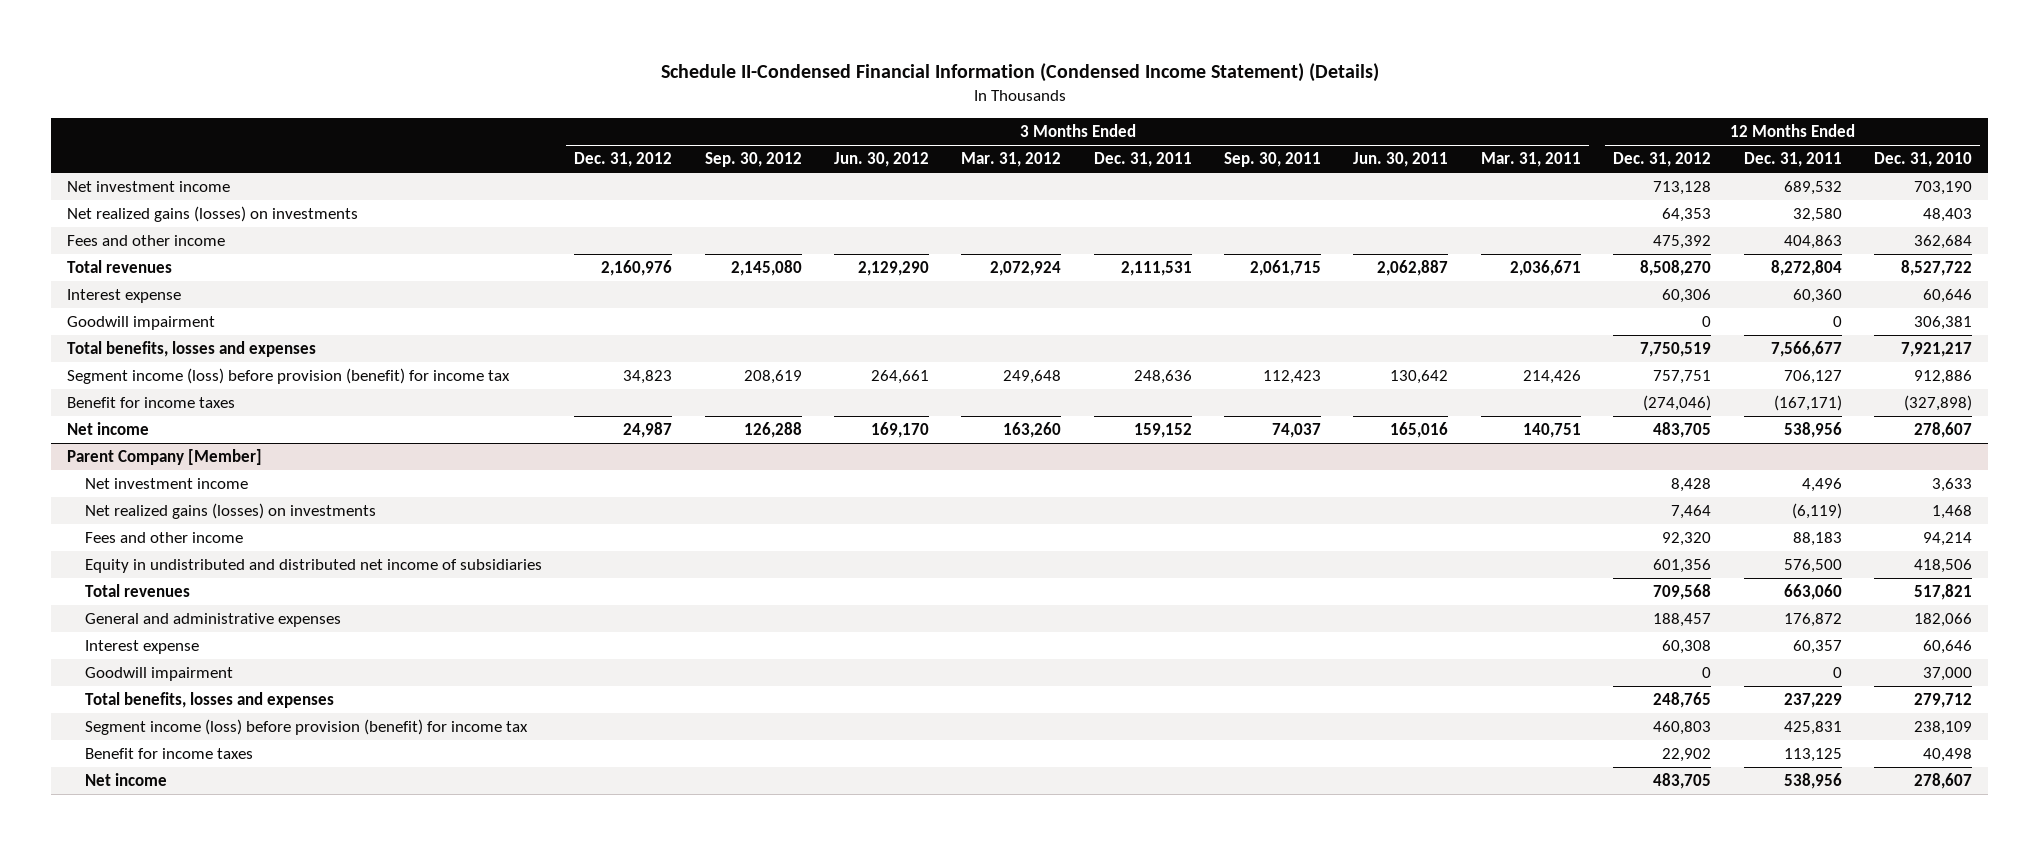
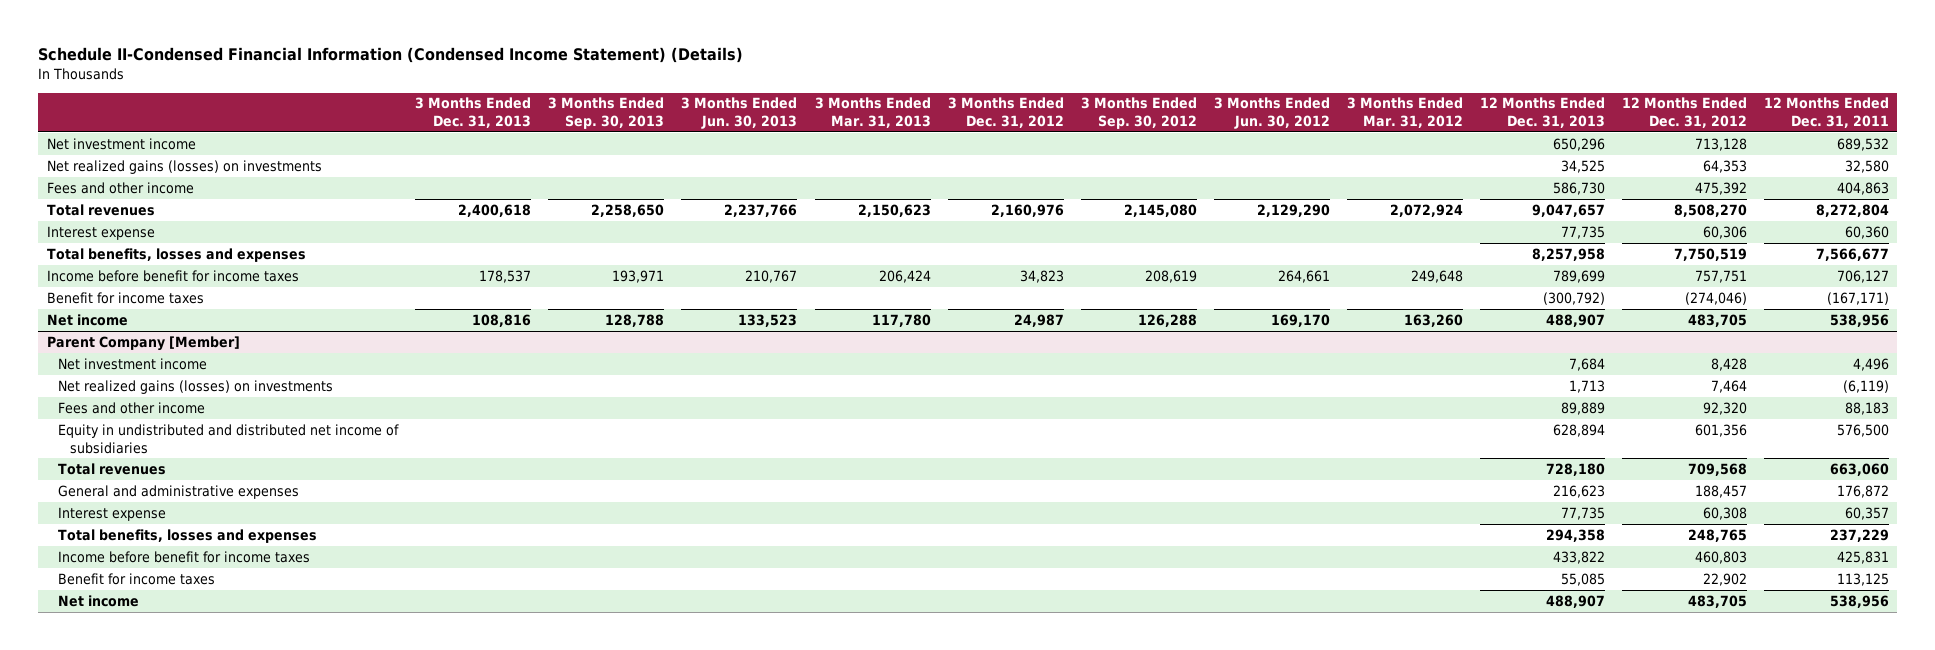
[1093,152,1192,168] Dec. 31, 2011 -> none
[1224,152,1322,168] Sep. 30, 2011 -> none
[1353,152,1449,168] Jun. 30, 2011 -> none
[1480,152,1581,168] Mar. 31, 2011 -> none
[1873,152,1972,168] Dec. 31, 2010 -> none
none -> [415,97,532,129] 3 Months Ended Dec. 31, 2013
none -> [548,97,665,130] 3 Months Ended Sep. 30, 2013
none -> [681,97,798,130] 3 Months Ended Jun. 30, 2013
none -> [814,97,931,129] 3 Months Ended Mar. 31, 2013
none -> [1479,97,1605,129] 12 Months Ended Dec. 31, 2013
[67,316,216,331] Goodwill impairment -> none
[67,368,511,385] Segment income (loss) before provision (benefit) for income tax -> [46,269,299,282] Income before benefit for income taxes
[84,667,233,682] Goodwill impairment -> none
[84,719,528,736] Segment income (loss) before provision (benefit) for income tax -> [58,550,311,563] Income before benefit for income taxes

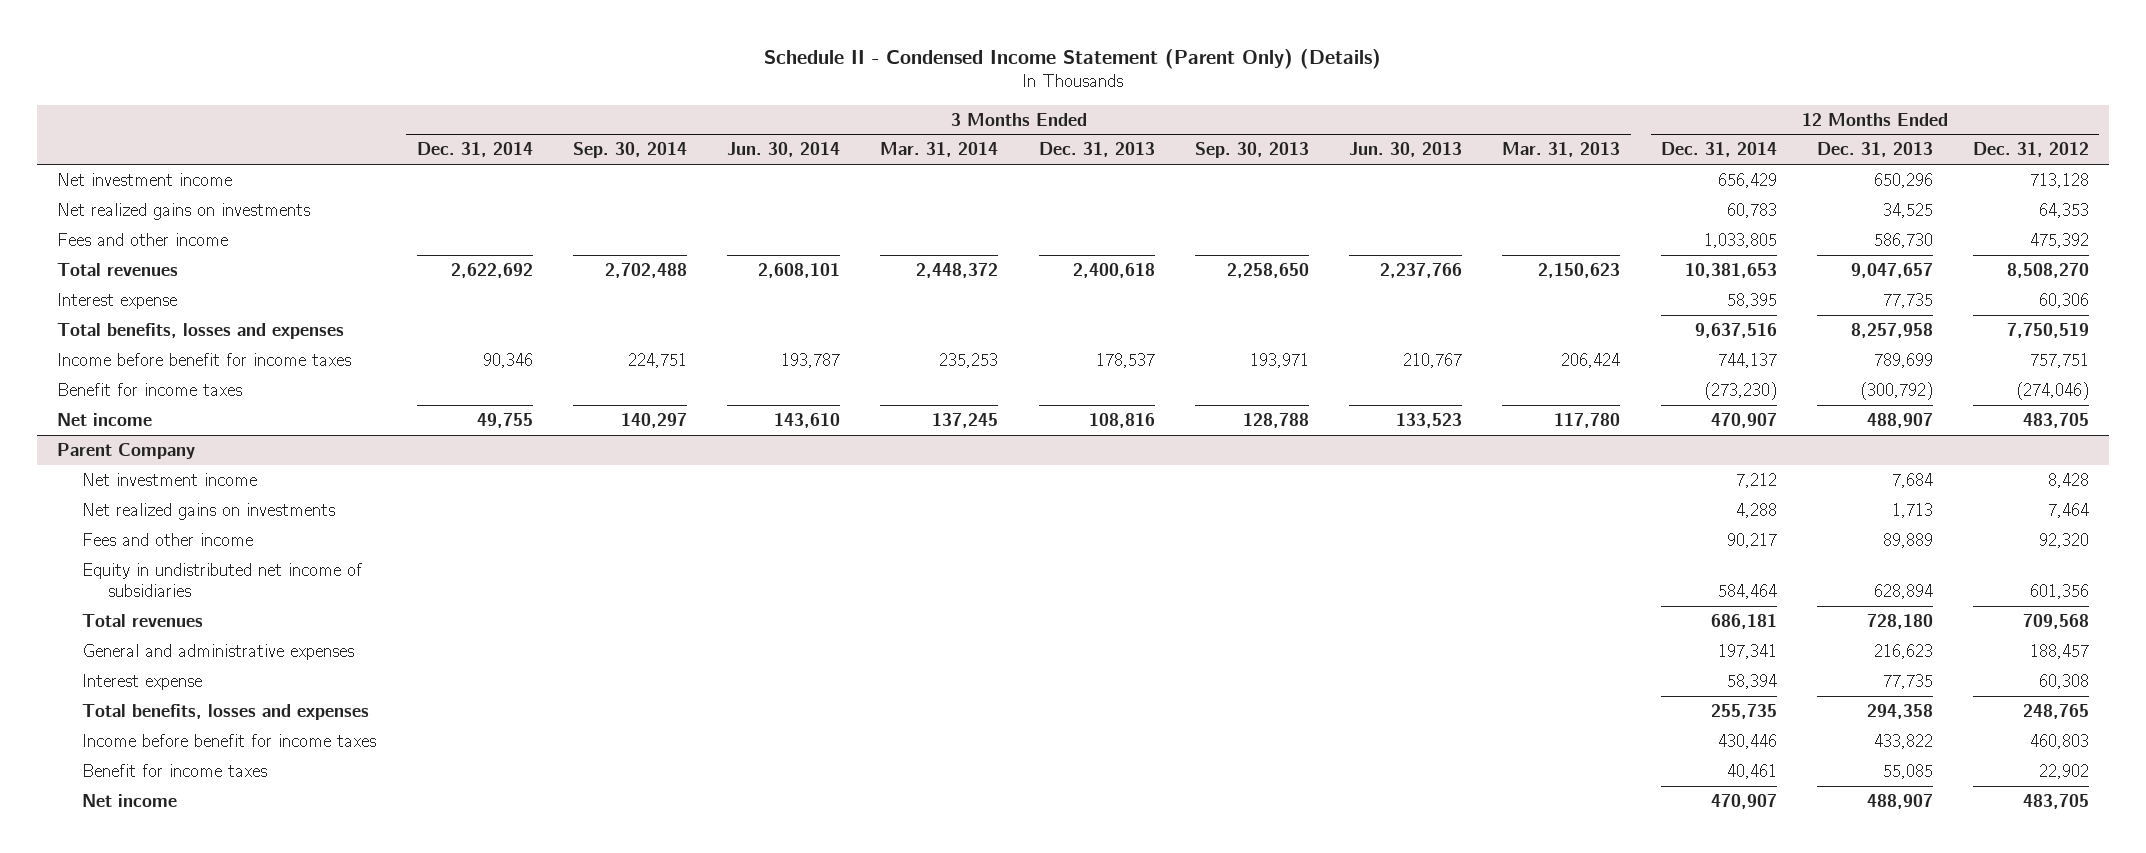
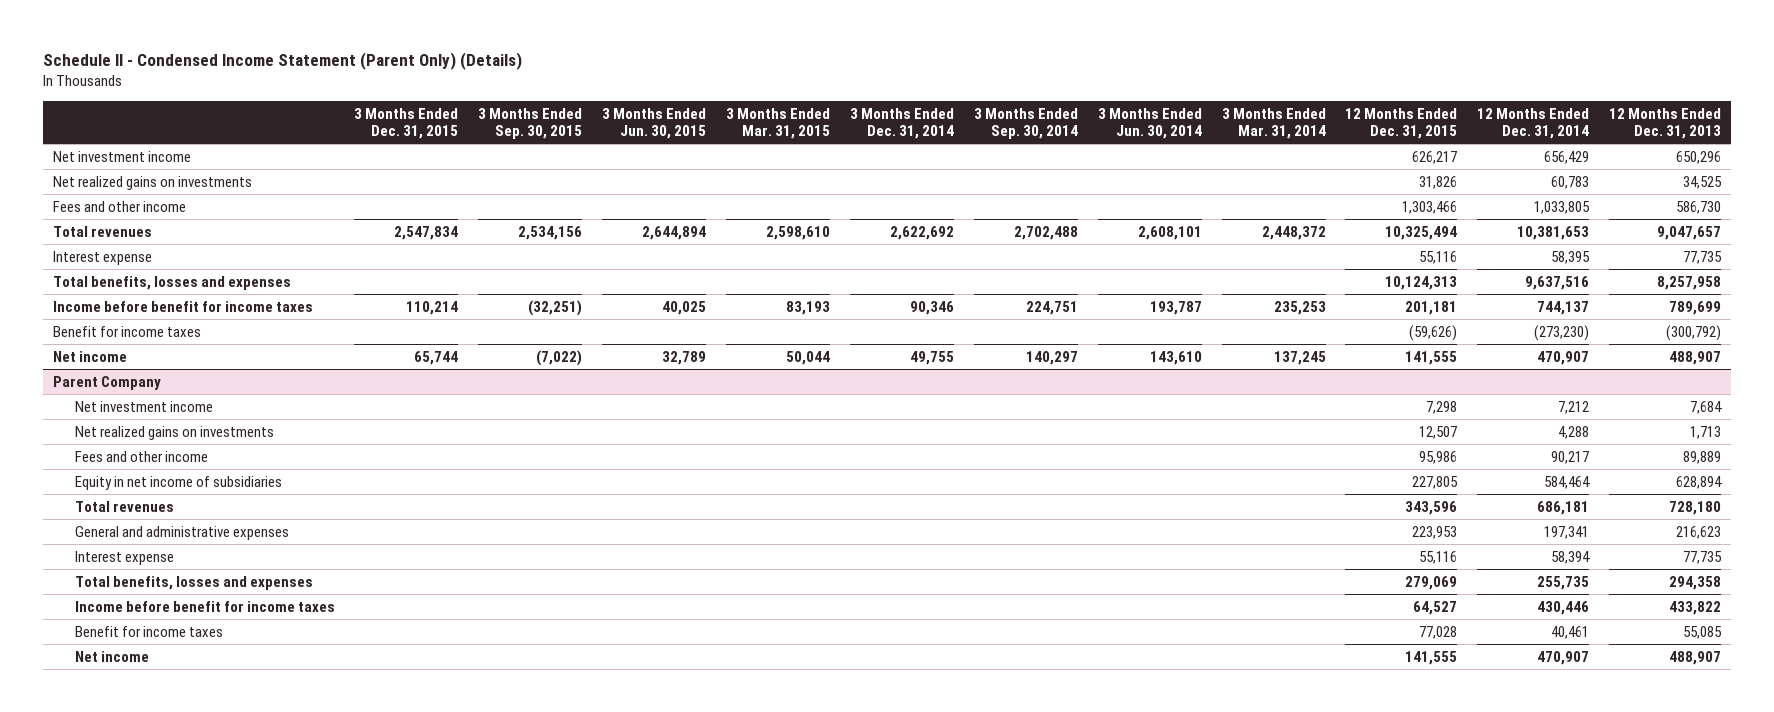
[1038,142,1155,158] Dec. 31, 2013 -> none
[1194,142,1309,159] Sep. 30, 2013 -> none
[1349,142,1463,158] Jun. 30, 2013 -> none
[1502,142,1621,158] Mar. 31, 2013 -> none
[1973,142,2090,158] Dec. 31, 2012 -> none
none -> [354,107,459,140] 3 Months Ended Dec. 31, 2015
none -> [478,107,583,140] 3 Months Ended Sep. 30, 2015
none -> [602,107,707,140] 3 Months Ended Jun. 30, 2015
none -> [726,107,831,140] 3 Months Ended Mar. 31, 2015
none -> [1345,107,1458,140] 12 Months Ended Dec. 31, 2015
[82,562,363,598] Equity in undistributed net income of subsidiaries -> [74,475,282,490] Equity in net income of subsidiaries

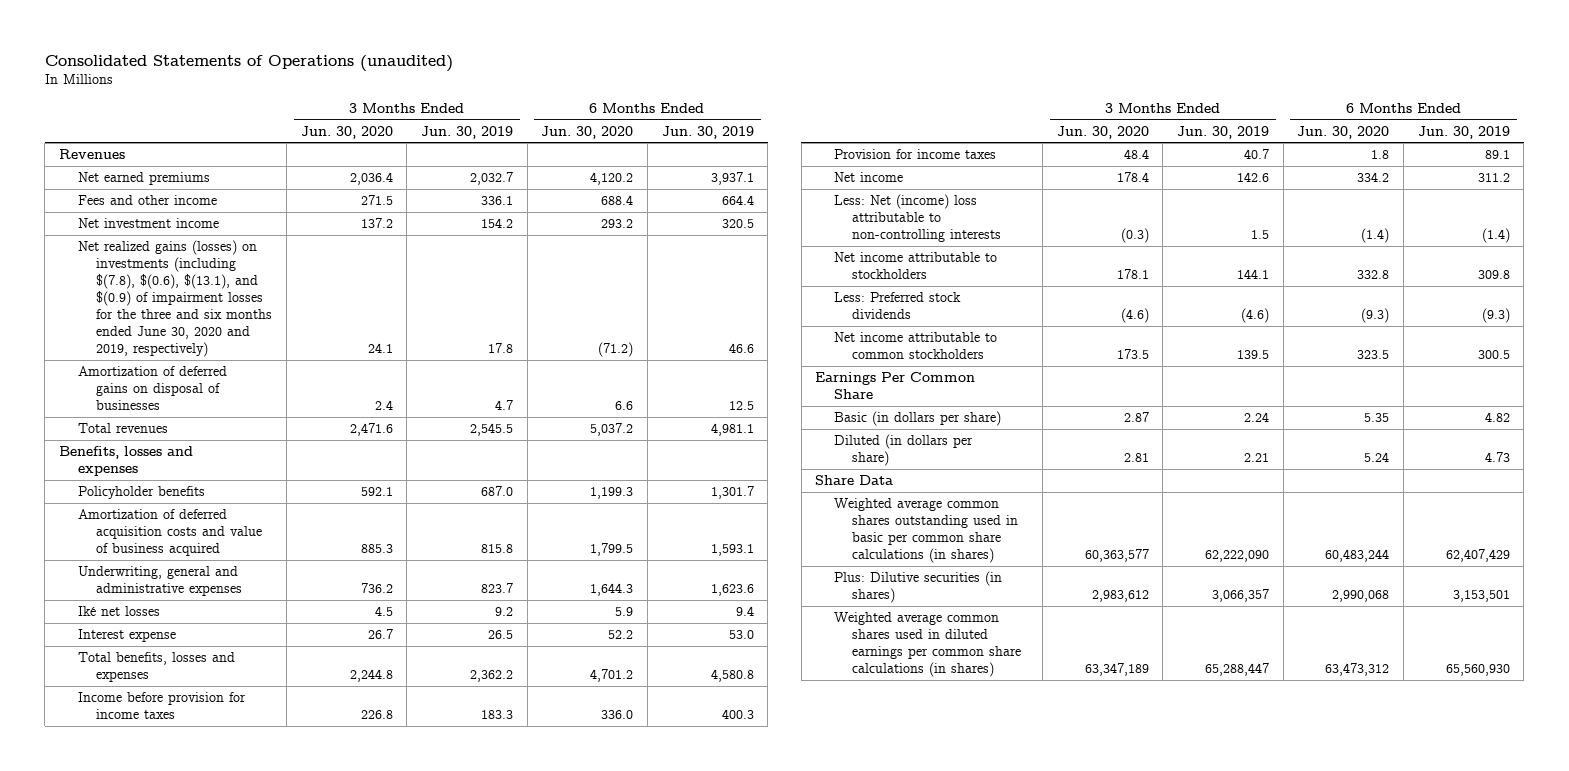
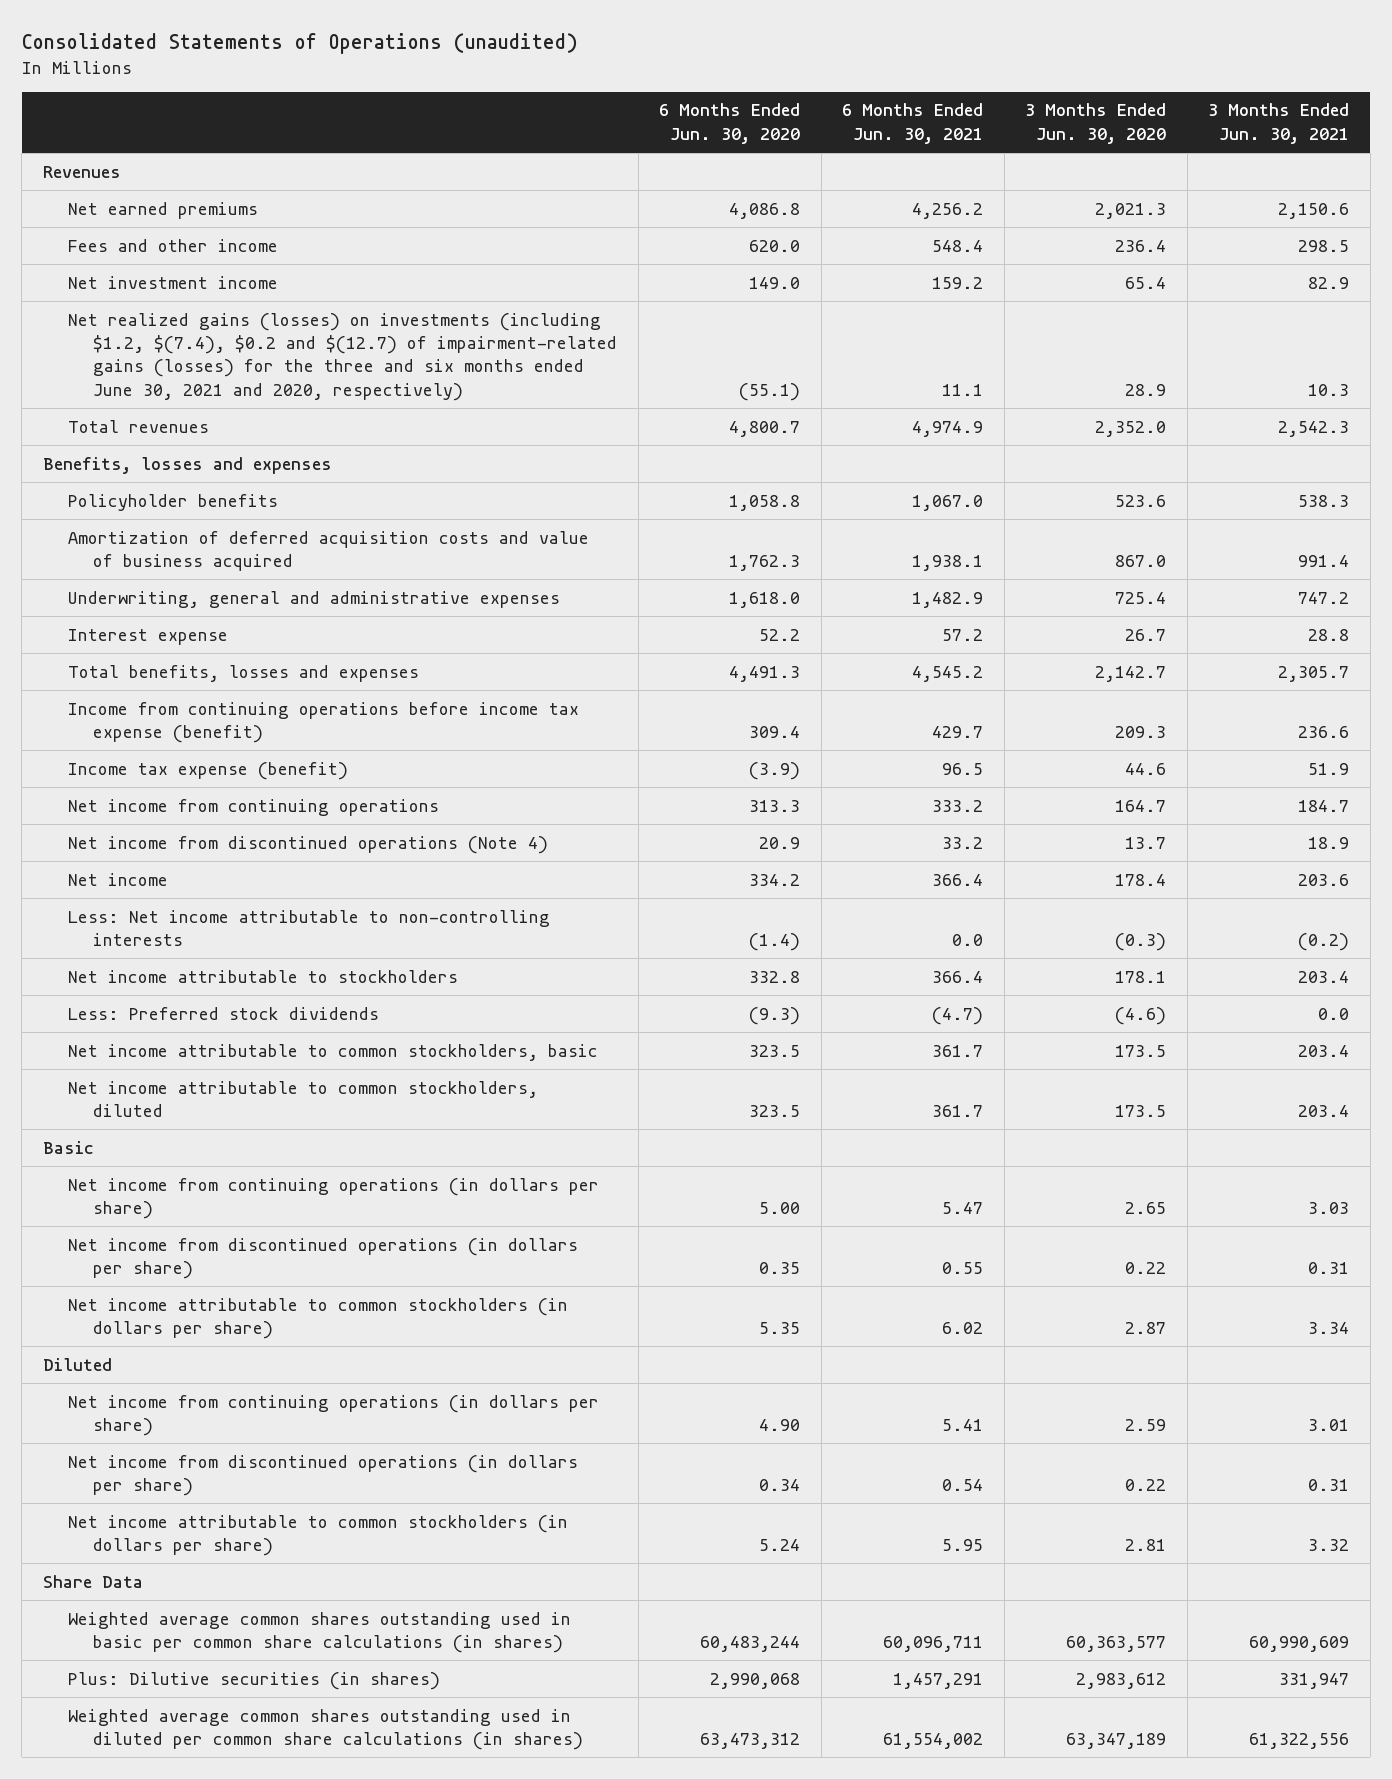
[421,125,514,139] Jun. 30, 2019 -> none
[661,125,754,139] Jun. 30, 2019 -> none
none -> [842,103,984,144] 6 Months Ended Jun. 30, 2021
none -> [1208,103,1350,144] 3 Months Ended Jun. 30, 2021
[77,365,227,410] Amortization of deferred gains on disposal of businesses -> none
[349,171,393,185] 2,036.4 -> [1095,202,1167,219] 2,021.3
[590,171,634,185] 4,120.2 -> [729,202,801,219] 4,086.8
[360,194,393,205] 271.5 -> [1115,239,1167,252] 236.4
[601,194,634,205] 688.4 -> [749,239,801,252] 620.0
[360,217,393,228] 137.2 -> [1125,276,1167,289] 65.4
[601,218,634,228] 293.2 -> [749,276,801,289] 149.0
[77,239,273,357] Net realized gains (losses) on investments (including $(7.8), $(0.6), $(13.1), and $(0.9) of impairment losses for the three and six months ended June 30, 2020 and 2019, respectively) -> [67,312,618,401] Net realized gains (losses) on investments (including $1.2, $(7.4), $0.2 and $(12.7) of impairment-related gains (losses) for the three and six months ended June 30, 2021 and 2020, respectively)
[367,342,393,353] 24.1 -> [1125,383,1167,396] 28.9
[598,341,634,357] (71.2) -> [739,382,801,401] (55.1)
[349,422,393,436] 2,471.6 -> [1095,420,1167,437] 2,352.0
[590,422,634,436] 5,037.2 -> [729,420,801,437] 4,800.7
[77,605,160,616] Iké net losses -> none
[360,486,393,496] 592.1 -> [1115,494,1167,507] 523.6
[590,486,634,499] 1,199.3 -> [729,494,801,511] 1,058.8
[360,543,393,553] 885.3 -> [1115,555,1167,568] 867.0
[590,542,634,556] 1,799.5 -> [729,555,801,572] 1,762.3
[360,582,393,593] 736.2 -> [1115,591,1167,604] 725.4
[590,582,634,596] 1,644.3 -> [729,591,801,608] 1,618.0
[349,668,393,682] 2,244.8 -> [1095,665,1167,682] 2,142.7
[590,668,634,682] 4,701.2 -> [729,665,801,682] 4,491.3
[77,691,246,719] Income before provision for income taxes -> [67,701,579,744] Income from continuing operations before income tax expense (benefit)
[360,709,393,719] 226.8 -> [1115,726,1167,739] 209.3
[601,709,634,719] 336.0 -> [749,726,801,739] 309.4
[833,148,996,159] Provision for income taxes -> [67,761,348,780] Income tax expense (benefit)
[1123,148,1149,159] 48.4 -> [1125,762,1167,775] 44.6
[1371,149,1390,159] 1.8 -> [749,761,801,780] (3.9)
none -> [67,798,439,816] Net income from continuing operations
none -> [67,835,548,854] Net income from discontinued operations (Note 4)
[833,193,1002,242] Less: Net (income) loss attributable to non-controlling interests -> [67,909,550,947] Less: Net income attributable to non-controlling interests
[815,371,976,399] Earnings Per Common Share -> none
[833,331,997,359] Net income attributable to common stockholders -> [67,1043,598,1061] Net income attributable to common stockholders, basic
none -> [67,1080,538,1118] Net income attributable to common stockholders, diluted
none -> [42,1140,94,1154] Basic
none -> [67,1177,599,1220] Net income from continuing operations (in dollars per share)
none -> [67,1237,578,1280] Net income from discontinued operations (in dollars per share)
[833,410,1001,426] Basic (in dollars per share) -> [67,1297,568,1340] Net income attributable to common stockholders (in dollars per share)
none -> [42,1357,112,1371] Diluted
none -> [67,1394,599,1437] Net income from continuing operations (in dollars per share)
none -> [67,1454,578,1497] Net income from discontinued operations (in dollars per share)
[833,433,973,466] Diluted (in dollars per share) -> [67,1514,568,1557] Net income attributable to common stockholders (in dollars per share)
[833,611,1022,677] Weighted average common shares used in diluted earnings per common share calculations (in shares) -> [67,1708,584,1751] Weighted average common shares outstanding used in diluted per common share calculations (in shares)

